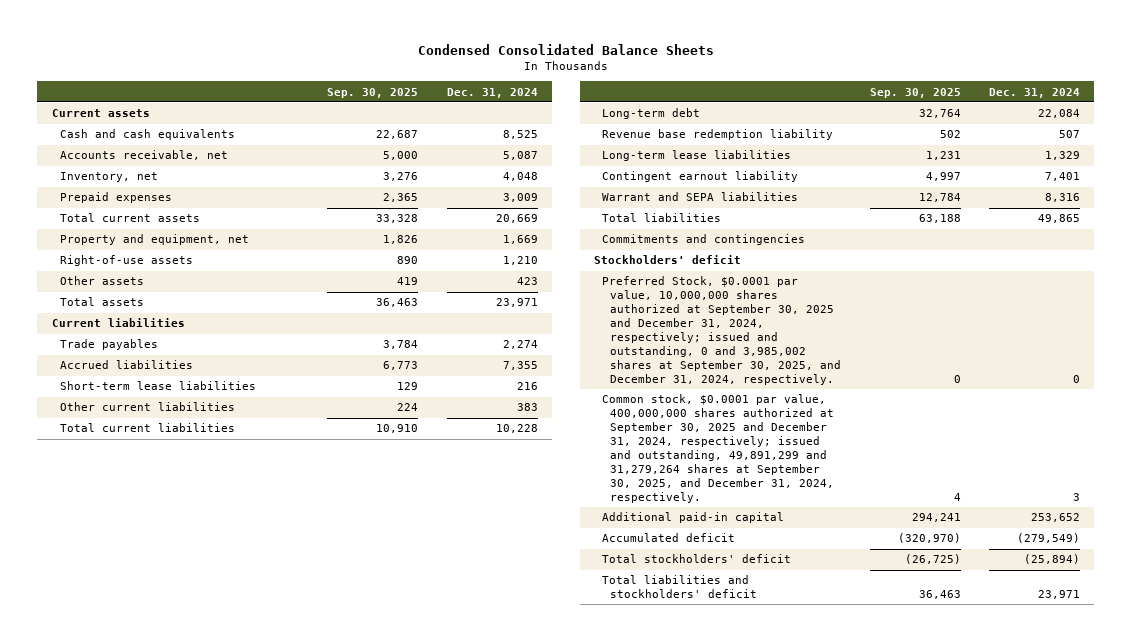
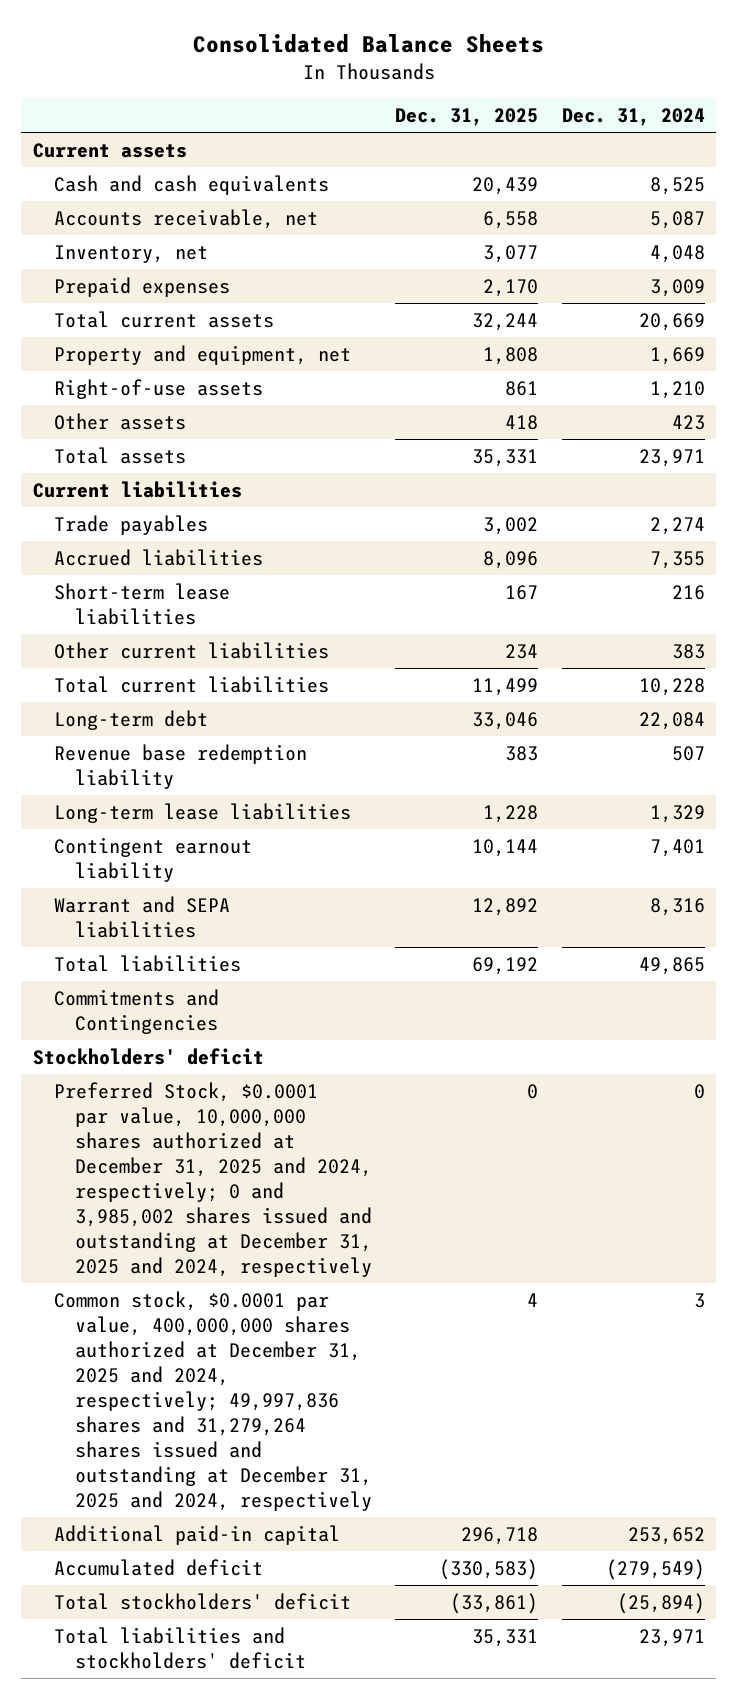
[417,43,714,55] Condensed Consolidated Balance Sheets -> [192,34,544,54] Consolidated Balance Sheets
[327,87,419,98] Sep. 30, 2025 -> none
none -> [395,108,539,127] Dec. 31, 2025
[602,234,806,246] Commitments and contingencies -> [54,988,220,1034] Commitments and Contingencies
[602,276,842,385] Preferred Stock, $0.0001 par value, 10,000,000 shares authorized at September 30, 2025 and December 31, 2024, respectively; issued and outstanding, 0 and 3,985,002 shares at September 30, 2025, and December 31, 2024, respectively. -> [54,1081,373,1277] Preferred Stock, $0.0001 par value, 10,000,000 shares authorized at December 31, 2025 and 2024, respectively; 0 and 3,985,002 shares issued and outstanding at December 31, 2025 and 2024, respectively
[602,394,835,503] Common stock, $0.0001 par value, 400,000,000 shares authorized at September 30, 2025 and December 31, 2024, respectively; issued and outstanding, 49,891,299 and 31,279,264 shares at September 30, 2025, and December 31, 2024, respectively. -> [54,1290,373,1511] Common stock, $0.0001 par value, 400,000,000 shares authorized at December 31, 2025 and 2024, respectively; 49,997,836 shares and 31,279,264 shares issued and outstanding at December 31, 2025 and 2024, respectively

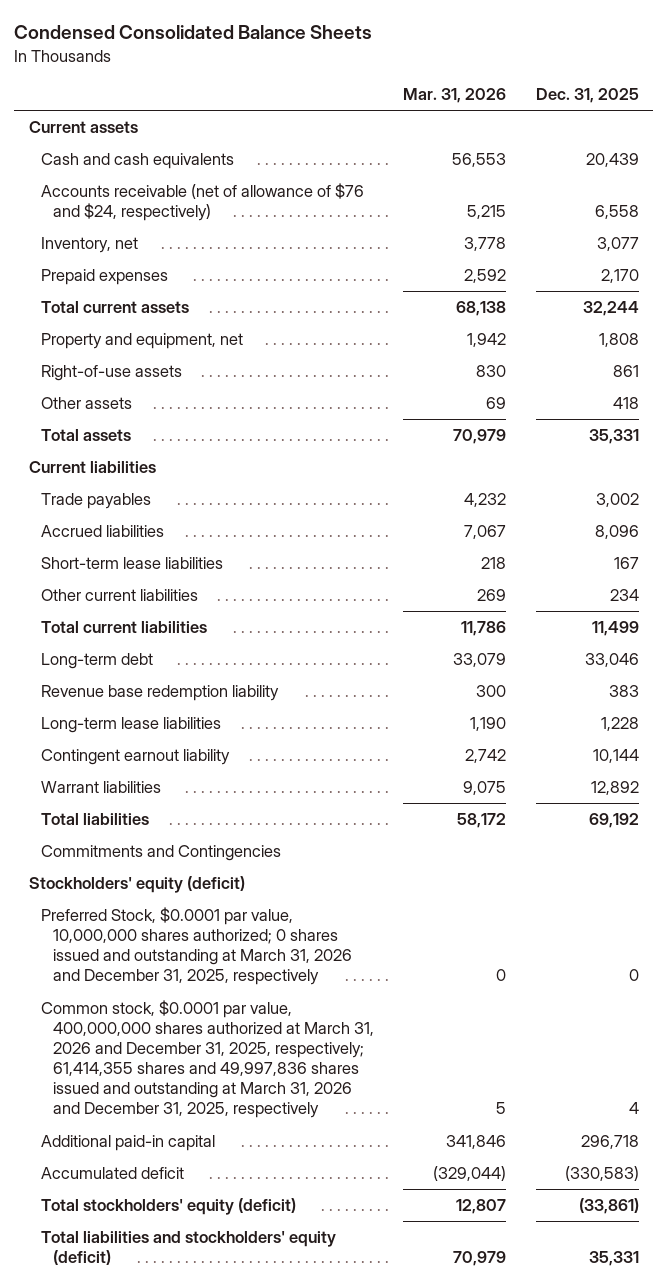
[192,34,544,54] Consolidated Balance Sheets -> [14,25,373,40] Condensed Consolidated Balance Sheets
[561,108,705,127] Dec. 31, 2024 -> none
none -> [403,88,507,104] Mar. 31, 2026
[54,208,319,229] Accounts receivable, net -> [40,183,364,222] Accounts receivable (net of allowance of $76 and $24, respectively)
[54,895,231,938] Warrant and SEPA liabilities -> [40,781,161,794] Warrant liabilities
[33,1047,265,1065] Stockholders' deficit -> [28,876,245,894] Stockholders' equity (deficit)
[54,1081,373,1277] Preferred Stock, $0.0001 par value, 10,000,000 shares authorized at December 31, 2025 and 2024, respectively; 0 and 3,985,002 shares issued and outstanding at December 31, 2025 and 2024, respectively -> [40,907,352,986] Preferred Stock, $0.0001 par value, 10,000,000 shares authorized; 0 shares issued and outstanding at March 31, 2026 and December 31, 2025, respectively
[54,1290,373,1511] Common stock, $0.0001 par value, 400,000,000 shares authorized at December 31, 2025 and 2024, respectively; 49,997,836 shares and 31,279,264 shares issued and outstanding at December 31, 2025 and 2024, respectively -> [40,1000,374,1119] Common stock, $0.0001 par value, 400,000,000 shares authorized at March 31, 2026 and December 31, 2025, respectively; 61,414,355 shares and 49,997,836 shares issued and outstanding at March 31, 2026 and December 31, 2025, respectively
[54,1592,352,1610] Total stockholders' deficit -> [40,1198,296,1216] Total stockholders' equity (deficit)
[54,1626,307,1669] Total liabilities and stockholders' deficit -> [40,1231,336,1266] Total liabilities and stockholders' equity (deficit)

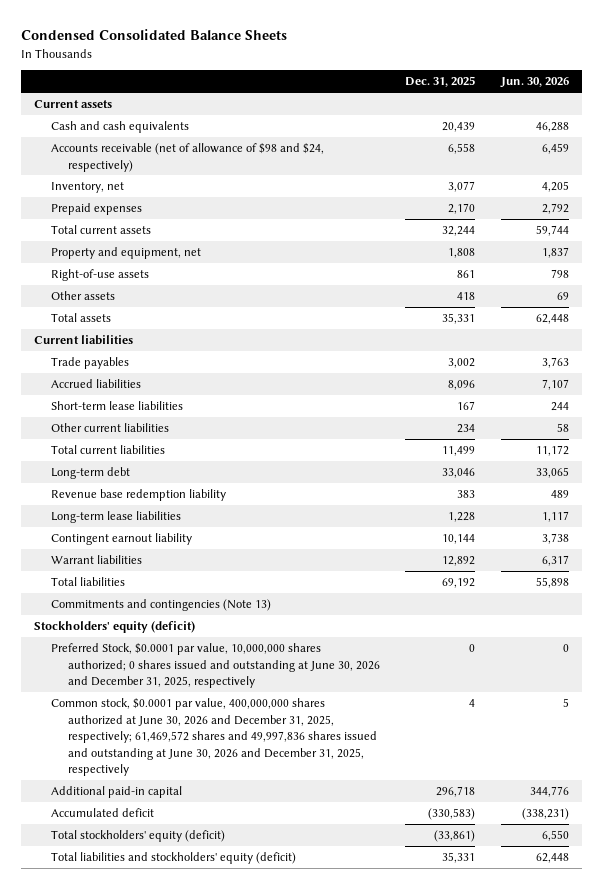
[403,88,507,104] Mar. 31, 2026 -> none
none -> [500,77,570,89] Jun. 30, 2026
[40,183,364,222] Accounts receivable (net of allowance of $76 and $24, respectively) -> [50,143,324,172] Accounts receivable (net of allowance of $98 and $24, respectively)
[40,845,281,862] Commitments and Contingencies -> [50,599,271,612] Commitments and contingencies (Note 13)
[40,907,352,986] Preferred Stock, $0.0001 par value, 10,000,000 shares authorized; 0 shares issued and outstanding at March 31, 2026 and December 31, 2025, respectively -> [50,643,380,689] Preferred Stock, $0.0001 par value, 10,000,000 shares authorized; 0 shares issued and outstanding at June 30, 2026 and December 31, 2025, respectively
[40,1000,374,1119] Common stock, $0.0001 par value, 400,000,000 shares authorized at March 31, 2026 and December 31, 2025, respectively; 61,414,355 shares and 49,997,836 shares issued and outstanding at March 31, 2026 and December 31, 2025, respectively -> [50,698,377,777] Common stock, $0.0001 par value, 400,000,000 shares authorized at June 30, 2026 and December 31, 2025, respectively; 61,469,572 shares and 49,997,836 shares issued and outstanding at June 30, 2026 and December 31, 2025, respectively

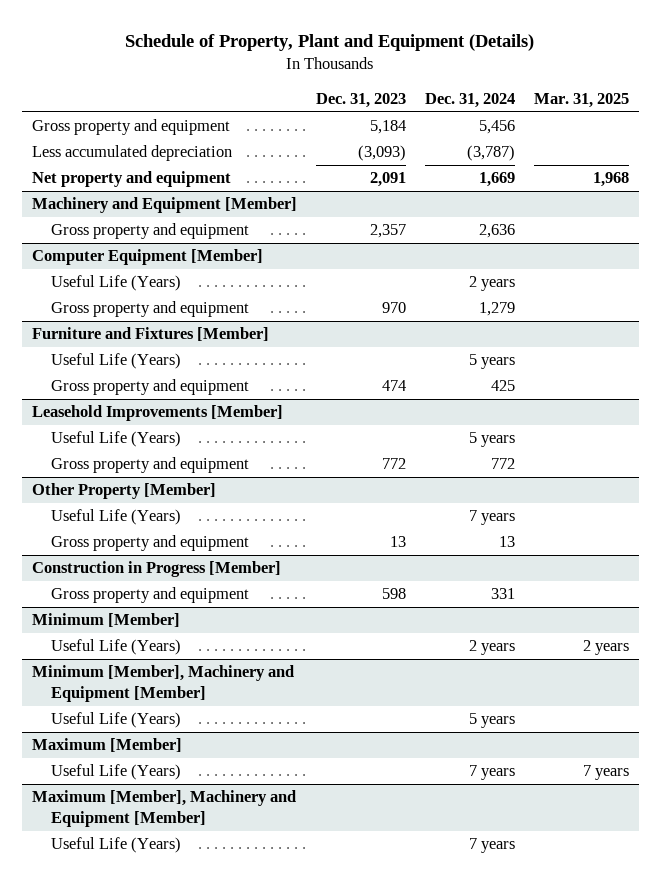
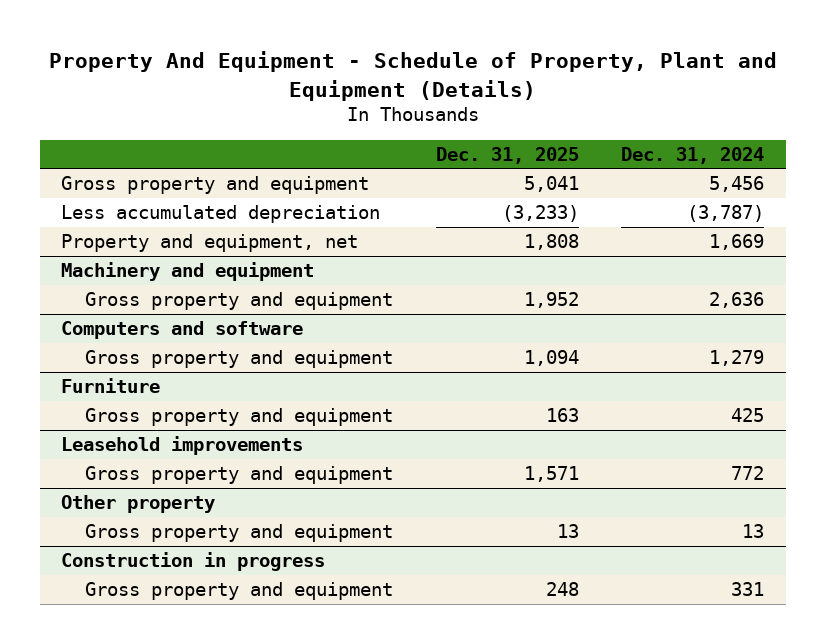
[125,34,535,52] Schedule of Property, Plant and Equipment (Details) -> [48,51,777,101] Property And Equipment - Schedule of Property, Plant and Equipment (Details)
[315,92,406,108] Dec. 31, 2023 -> none
[534,92,630,108] Mar. 31, 2025 -> none
none -> [435,146,579,164] Dec. 31, 2025
[31,171,231,188] Net property and equipment -> [60,233,358,252] Property and equipment, net
[31,197,297,214] Machinery and Equipment [Member] -> [60,261,314,281] Machinery and equipment
[50,275,181,292] Useful Life (Years) -> none
[31,249,263,266] Computer Equipment [Member] -> [60,320,303,339] Computers and software
[50,353,181,370] Useful Life (Years) -> none
[31,327,269,342] Furniture and Fixtures [Member] -> [60,377,160,393] Furniture
[50,431,181,448] Useful Life (Years) -> none
[31,405,283,422] Leasehold Improvements [Member] -> [60,435,303,455] Leasehold improvements
[50,509,181,526] Useful Life (Years) -> none
[31,483,216,500] Other Property [Member] -> [60,494,215,513] Other property
[31,561,281,578] Construction in Progress [Member] -> [60,551,325,571] Construction in progress
[31,613,180,628] Minimum [Member] -> none
[50,639,181,656] Useful Life (Years) -> none
[31,665,294,702] Minimum [Member], Machinery and Equipment [Member] -> none
[50,712,181,729] Useful Life (Years) -> none
[31,738,182,753] Maximum [Member] -> none
[50,764,181,781] Useful Life (Years) -> none
[31,790,296,827] Maximum [Member], Machinery and Equipment [Member] -> none
[50,837,181,854] Useful Life (Years) -> none

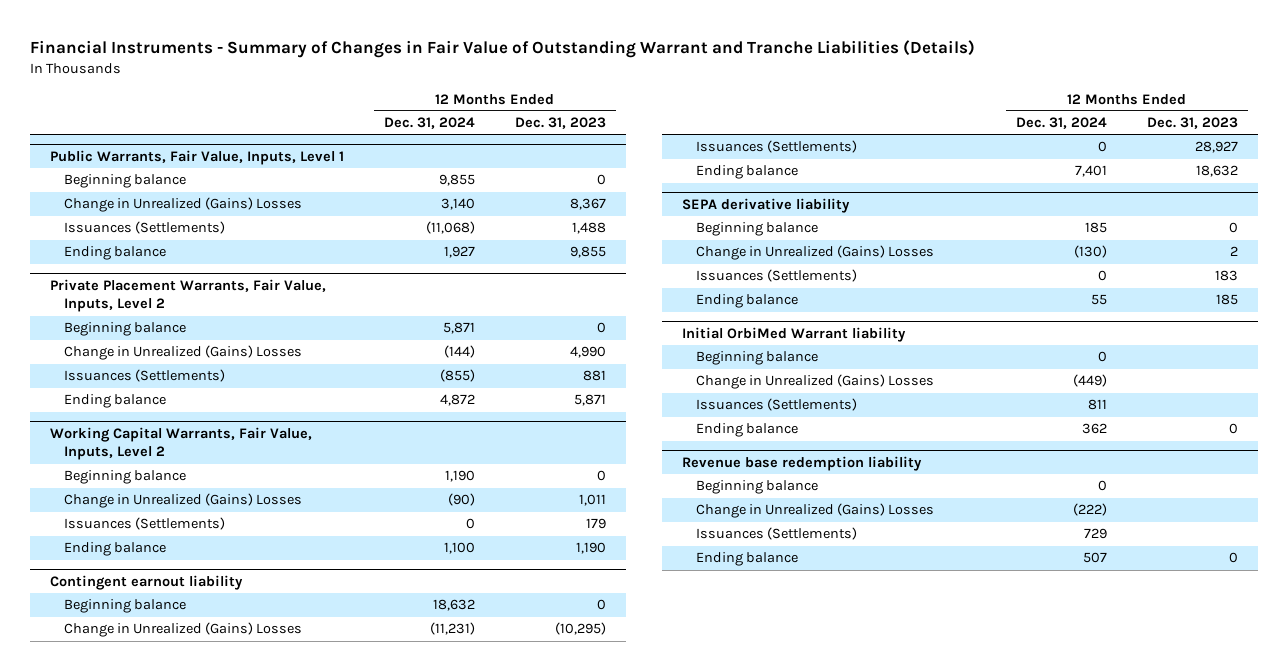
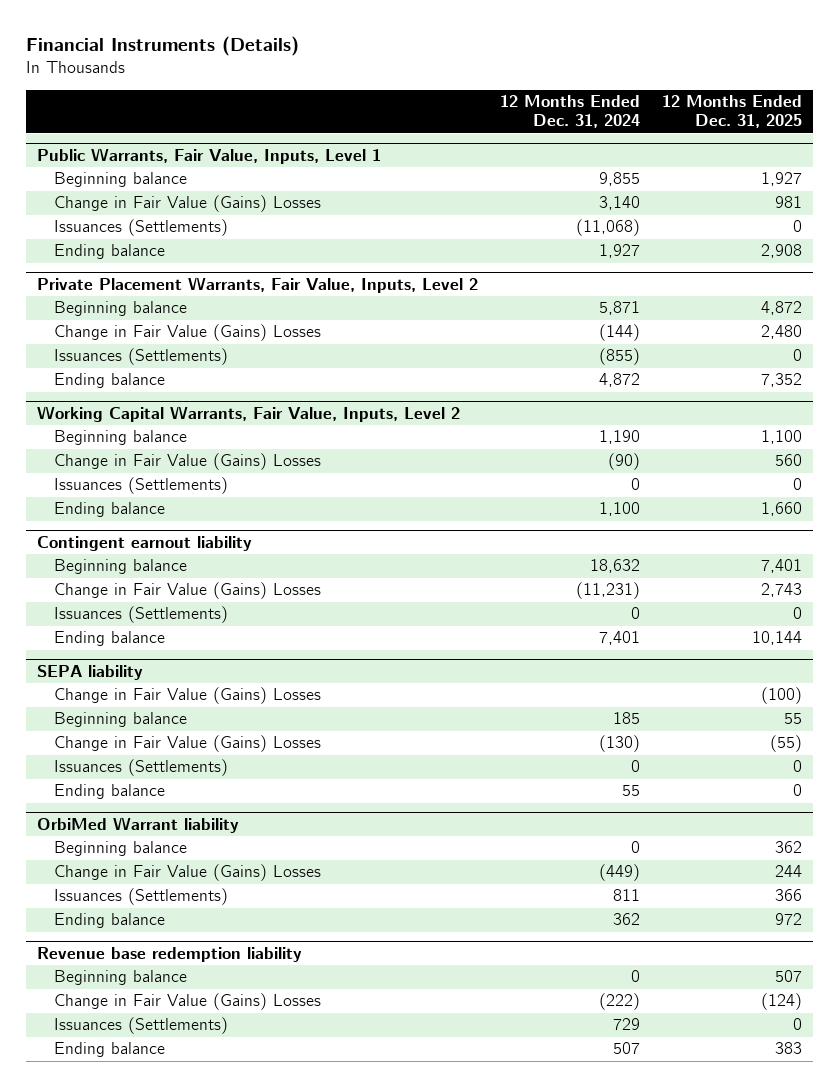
[29,39,975,58] Financial Instruments - Summary of Changes in Fair Value of Outstanding Warrant and Tranche Liabilities (Details) -> [26,36,300,57] Financial Instruments (Details)
[514,117,606,130] Dec. 31, 2023 -> none
none -> [661,94,802,129] 12 Months Ended Dec. 31, 2025
[63,197,302,213] Change in Unrealized (Gains) Losses -> [54,195,322,213] Change in Fair Value (Gains) Losses
[63,345,302,361] Change in Unrealized (Gains) Losses -> [54,324,322,342] Change in Fair Value (Gains) Losses
[63,493,302,509] Change in Unrealized (Gains) Losses -> [54,453,322,471] Change in Fair Value (Gains) Losses
[63,622,302,638] Change in Unrealized (Gains) Losses -> [54,582,322,600] Change in Fair Value (Gains) Losses
[682,197,851,213] SEPA derivative liability -> [37,665,144,681] SEPA liability
none -> [54,687,322,705] Change in Fair Value (Gains) Losses
[696,245,935,261] Change in Unrealized (Gains) Losses -> [54,735,322,753] Change in Fair Value (Gains) Losses
[682,326,907,342] Initial OrbiMed Warrant liability -> [37,817,240,834] OrbiMed Warrant liability
[696,374,935,390] Change in Unrealized (Gains) Losses -> [54,864,322,882] Change in Fair Value (Gains) Losses
[696,503,935,519] Change in Unrealized (Gains) Losses -> [54,993,322,1011] Change in Fair Value (Gains) Losses

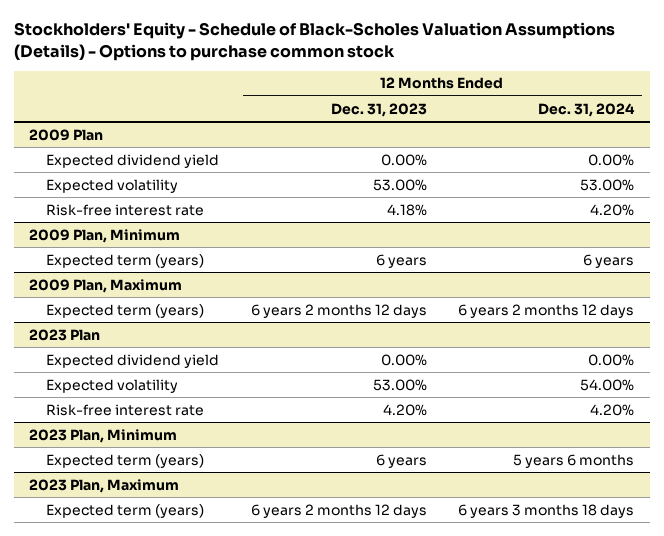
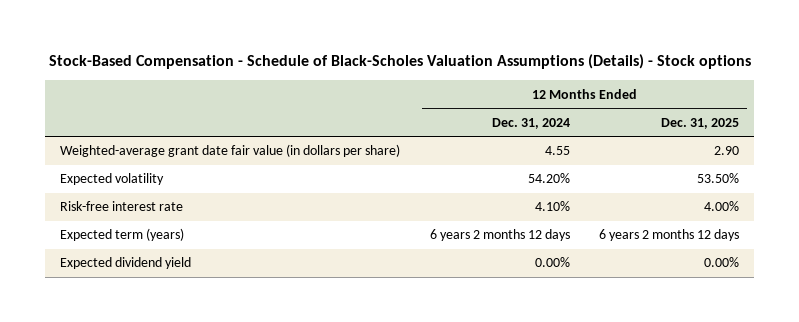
[13,22,615,61] Stockholders' Equity - Schedule of Black-Scholes Valuation Assumptions (Details) - Options to purchase common stock -> [48,54,751,70] Stock-Based Compensation - Schedule of Black-Scholes Valuation Assumptions (Details) - Stock options
[330,102,427,117] Dec. 31, 2023 -> none
none -> [661,117,740,129] Dec. 31, 2025
[29,128,104,141] 2009 Plan -> none
[46,153,220,168] Expected dividend yield -> none
[29,228,181,243] 2009 Plan, Minimum -> none
[46,253,205,268] Expected term (years) -> none
[29,278,183,293] 2009 Plan, Maximum -> none
none -> [59,144,400,158] Weighted-average grant date fair value (in dollars per share)
[580,178,635,191] 53.00% -> [527,173,570,184] 54.20%
[590,203,635,216] 4.20% -> [534,201,570,212] 4.10%
[29,328,101,341] 2023 Plan -> none
[46,378,179,393] Expected volatility -> none
[46,403,205,416] Risk-free interest rate -> none
[29,428,178,443] 2023 Plan, Minimum -> none
[46,453,205,468] Expected term (years) -> none
[29,478,180,493] 2023 Plan, Maximum -> none
[46,503,205,518] Expected term (years) -> none

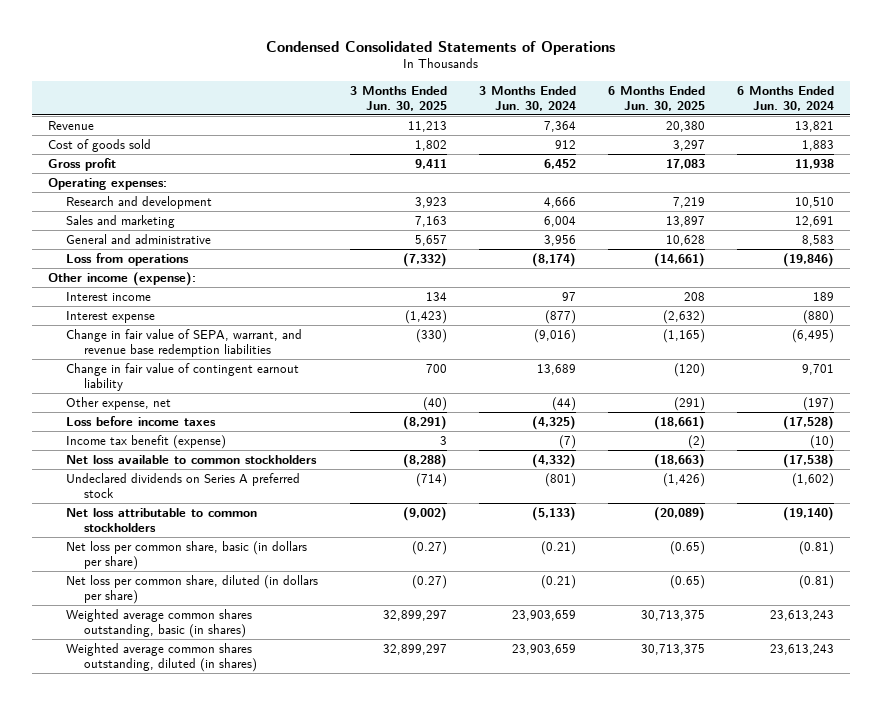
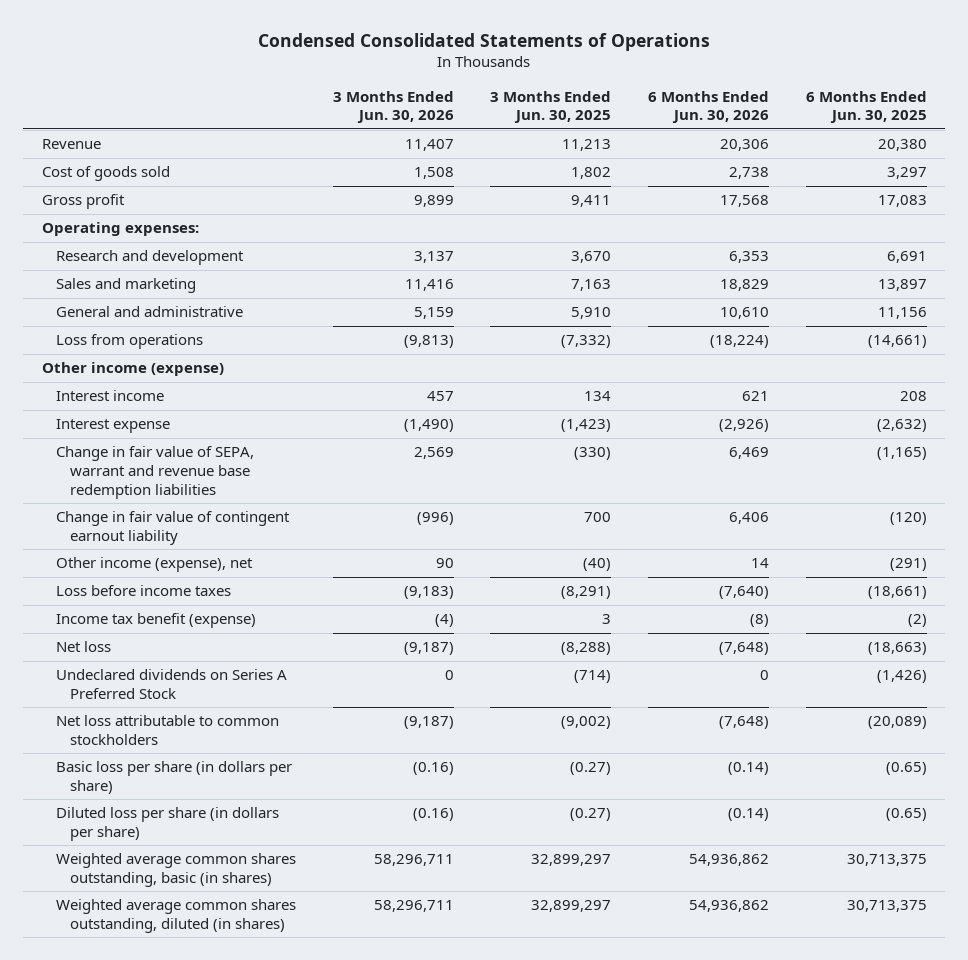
[479,85,577,111] 3 Months Ended Jun. 30, 2024 -> none
[737,85,835,111] 6 Months Ended Jun. 30, 2024 -> none
none -> [332,90,454,124] 3 Months Ended Jun. 30, 2026
none -> [648,90,770,124] 6 Months Ended Jun. 30, 2026
[415,197,448,209] 3,923 -> [571,251,612,264] 3,670
[673,197,706,209] 7,219 -> [886,251,927,264] 6,691
[415,235,448,247] 5,657 -> [571,307,612,320] 5,910
[666,235,706,247] 10,628 -> [877,307,927,320] 11,156
[48,272,197,287] Other income (expense): -> [41,362,224,377] Other income (expense)
[65,329,302,357] Change in fair value of SEPA, warrant, and revenue base redemption liabilities -> [56,446,255,499] Change in fair value of SEPA, warrant and revenue base redemption liabilities
[65,397,171,411] Other expense, net -> [56,557,254,573] Other income (expense), net
[65,455,317,465] Net loss available to common stockholders -> [56,641,112,653] Net loss
[65,473,300,498] Undeclared dividends on Series A preferred stock -> [56,669,288,699] Undeclared dividends on Series A Preferred Stock
[65,541,307,570] Net loss per common share, basic (in dollars per share) -> [56,761,293,794] Basic loss per share (in dollars per share)
[65,575,318,604] Net loss per common share, diluted (in dollars per share) -> [56,807,280,841] Diluted loss per share (in dollars per share)

